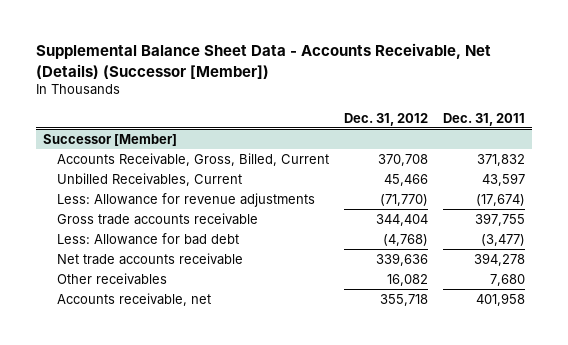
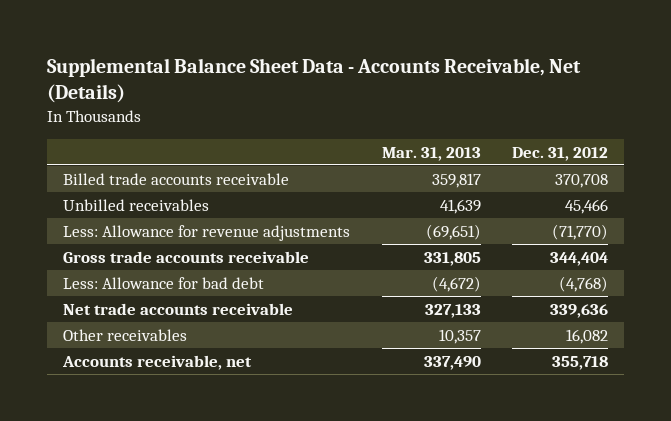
[35,43,491,79] Supplemental Balance Sheet Data - Accounts Receivable, Net (Details) (Successor [Member]) -> [46,57,581,104] Supplemental Balance Sheet Data - Accounts Receivable, Net (Details)
[442,112,525,126] Dec. 31, 2011 -> none
none -> [381,146,481,161] Mar. 31, 2013
[42,133,177,146] Successor [Member] -> none
[57,152,330,166] Accounts Receivable, Gross, Billed, Current -> [62,172,289,185] Billed trade accounts receivable
[57,172,243,186] Unbilled Receivables, Current -> [62,198,209,211] Unbilled receivables

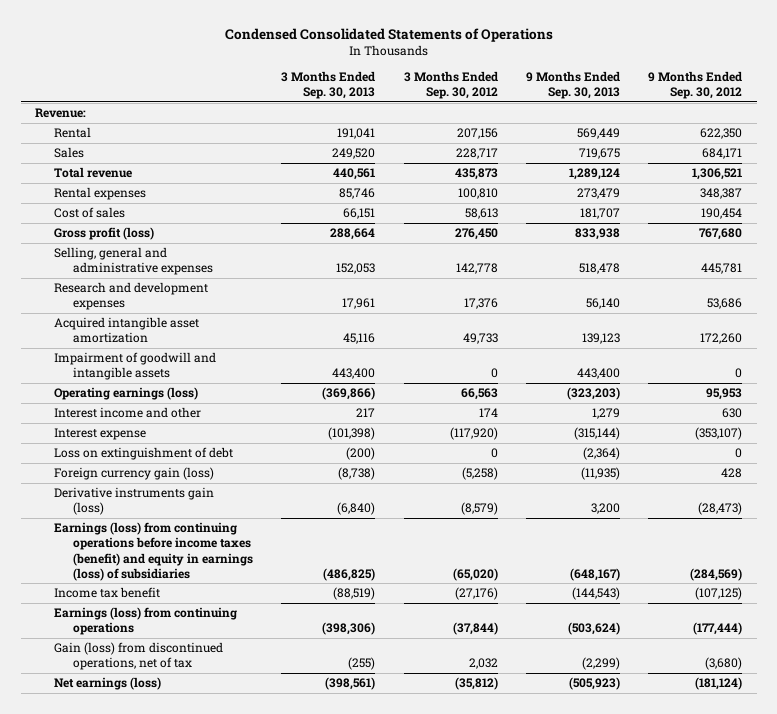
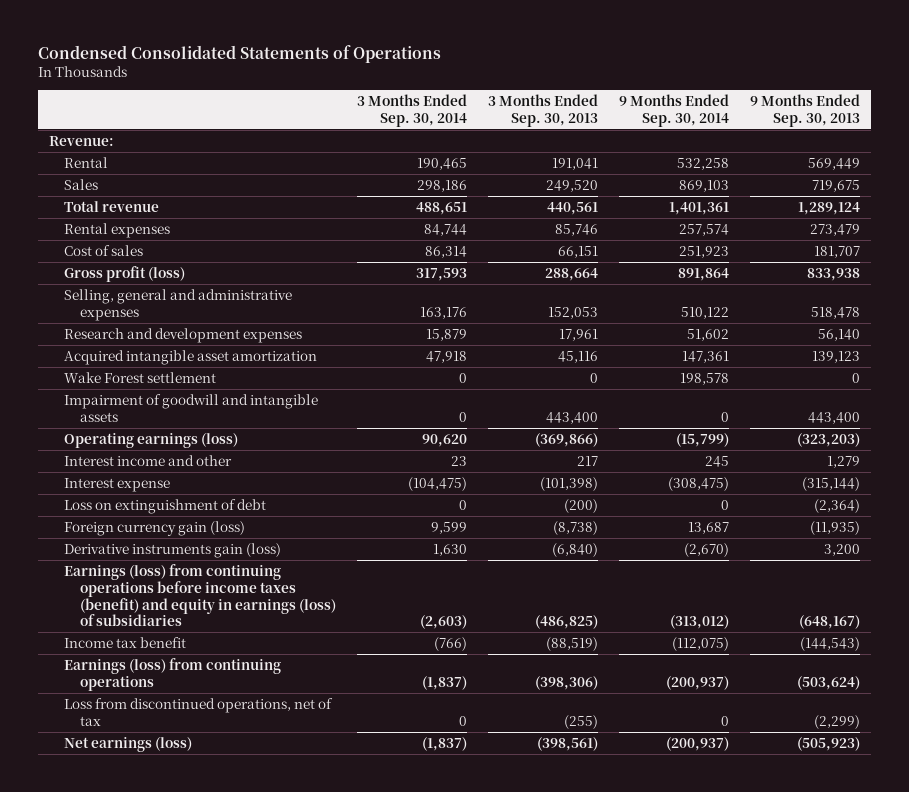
[403,71,498,100] 3 Months Ended Sep. 30, 2012 -> none
[648,71,743,100] 9 Months Ended Sep. 30, 2012 -> none
none -> [357,94,468,128] 3 Months Ended Sep. 30, 2014
none -> [619,94,730,128] 9 Months Ended Sep. 30, 2014
none -> [64,371,217,383] Wake Forest settlement
[53,642,223,671] Gain (loss) from discontinued operations, net of tax -> [64,697,334,726] Loss from discontinued operations, net of tax

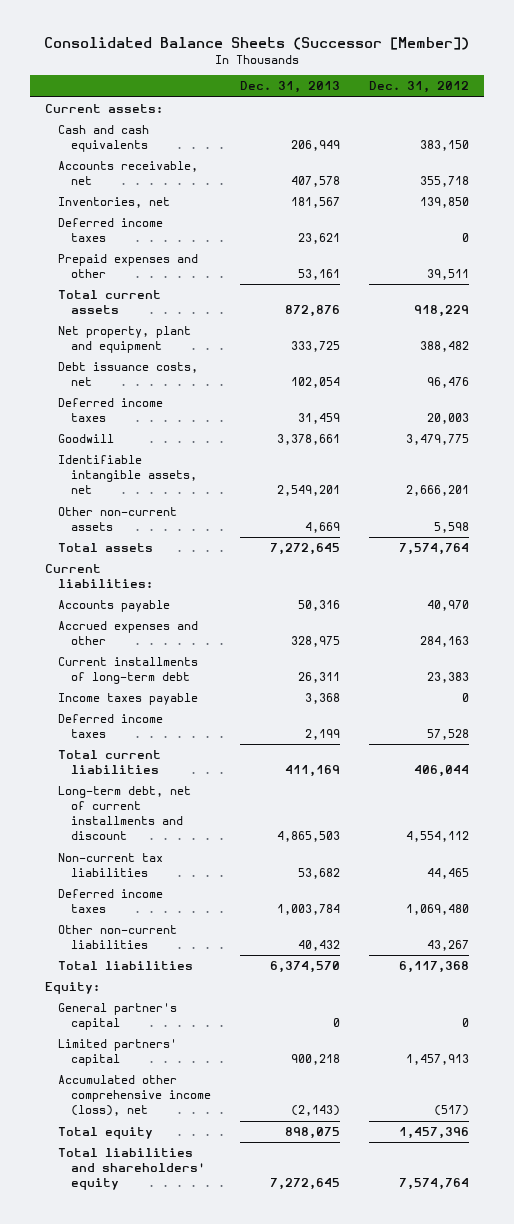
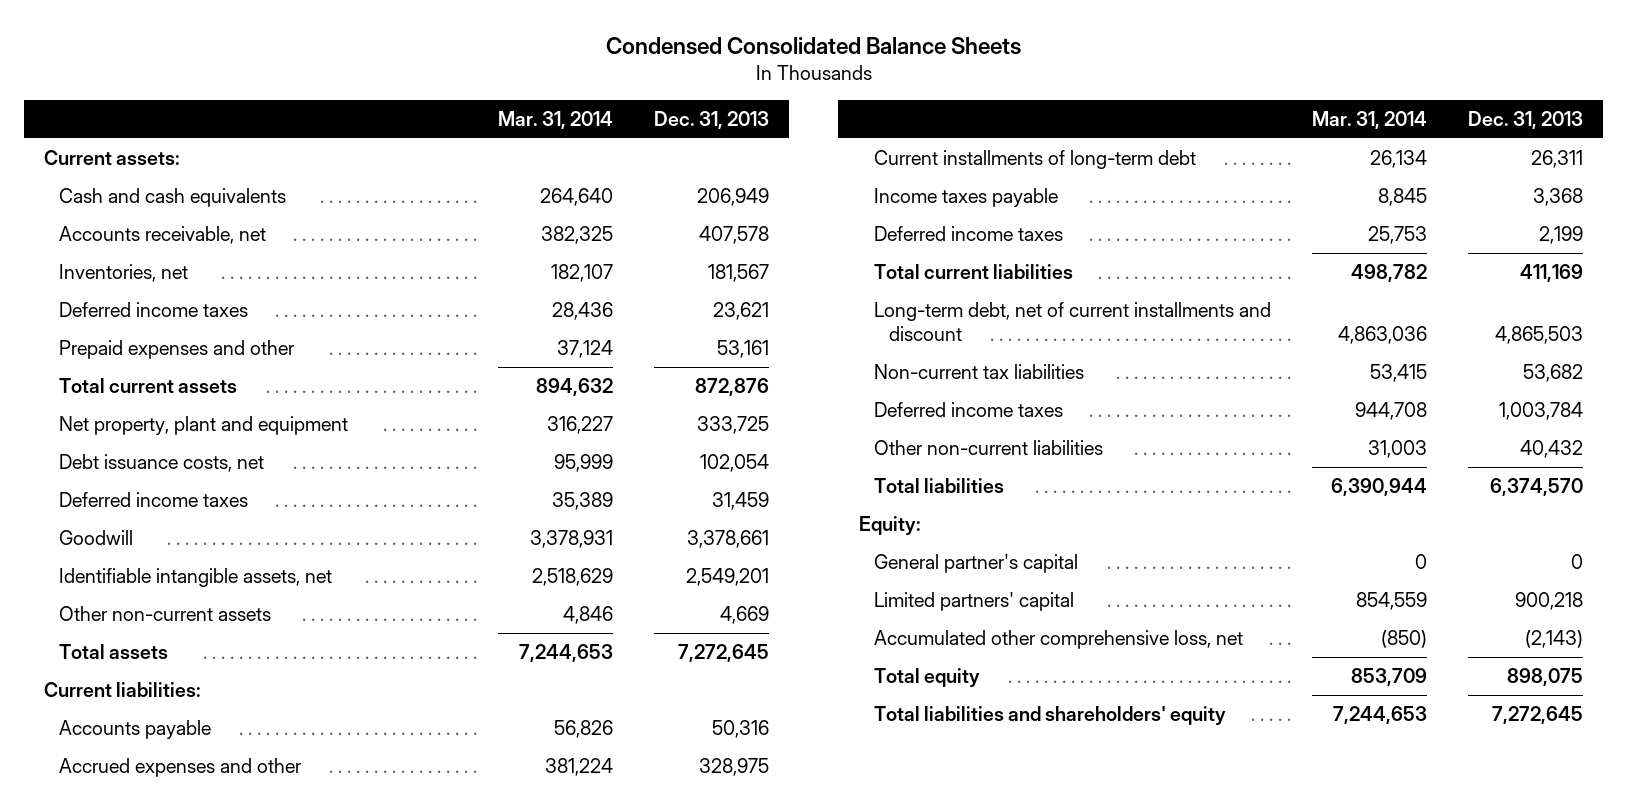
[44,37,470,51] Consolidated Balance Sheets (Successor [Member]) -> [605,37,1021,56] Condensed Consolidated Balance Sheets
[369,81,470,94] Dec. 31, 2012 -> none
none -> [497,110,613,129] Mar. 31, 2014
[57,1075,211,1117] Accumulated other comprehensive income (loss), net -> [873,630,1243,650] Accumulated other comprehensive loss, net

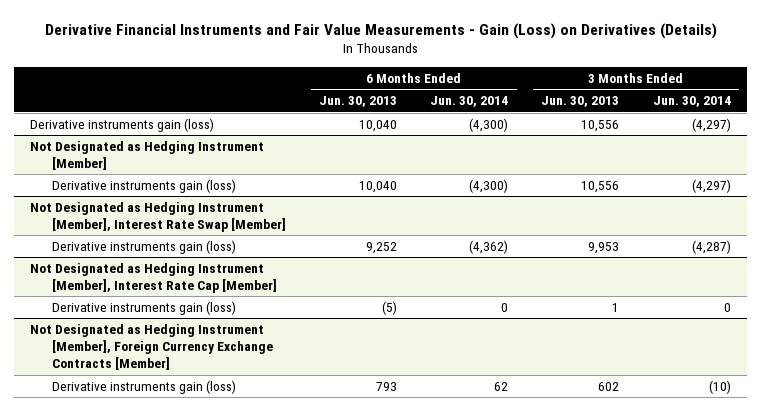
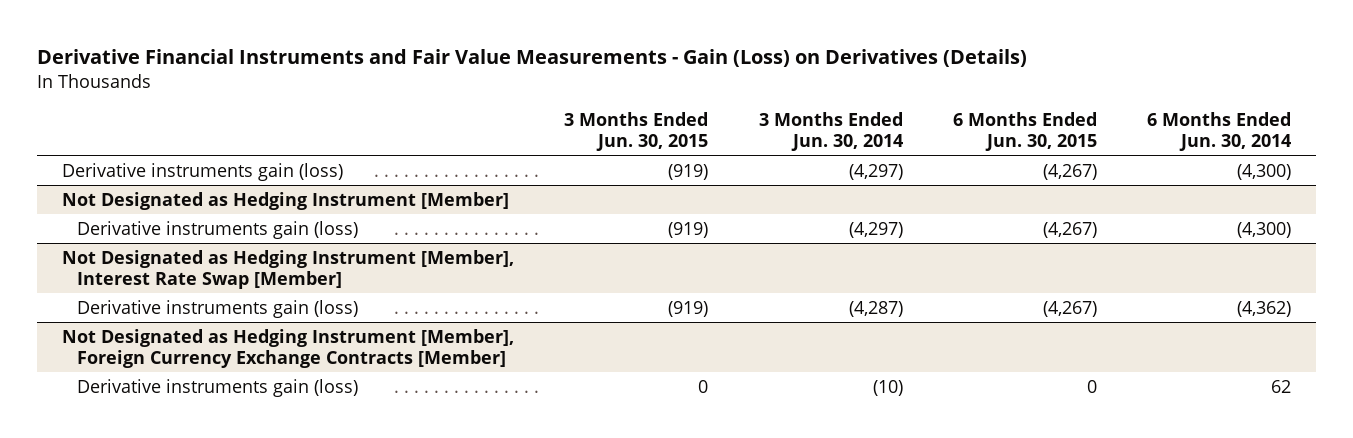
[318,96,397,108] Jun. 30, 2013 -> none
[541,96,620,108] Jun. 30, 2013 -> none
none -> [564,112,709,152] 3 Months Ended Jun. 30, 2015
none -> [952,112,1097,152] 6 Months Ended Jun. 30, 2015
[30,262,277,294] Not Designated as Hedging Instrument [Member], Interest Rate Cap [Member] -> none
[51,300,236,315] Derivative instruments gain (loss) -> none

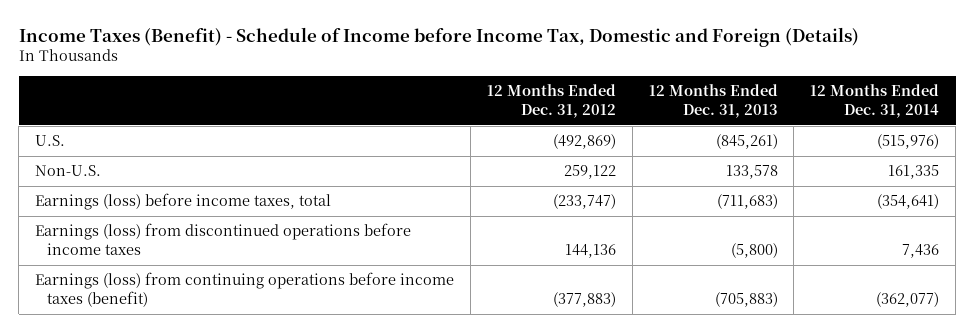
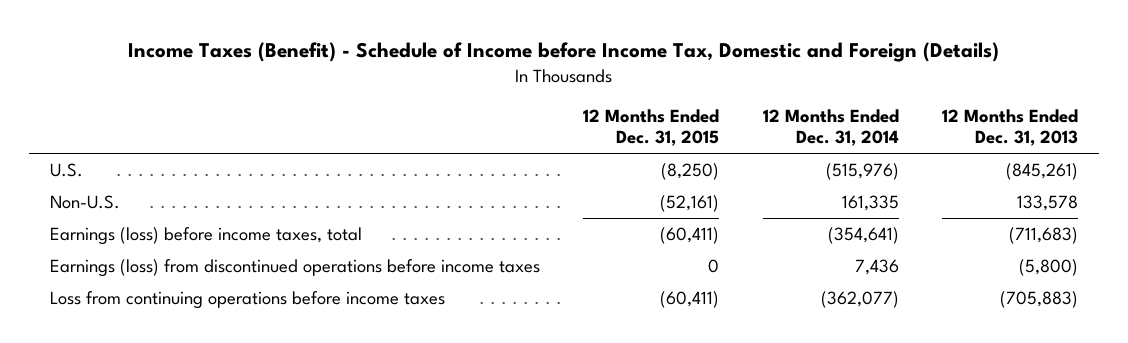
[486,84,616,119] 12 Months Ended Dec. 31, 2012 -> none
none -> [583,108,720,147] 12 Months Ended Dec. 31, 2015
[35,272,455,308] Earnings (loss) from continuing operations before income taxes (benefit) -> [50,291,446,310] Loss from continuing operations before income taxes

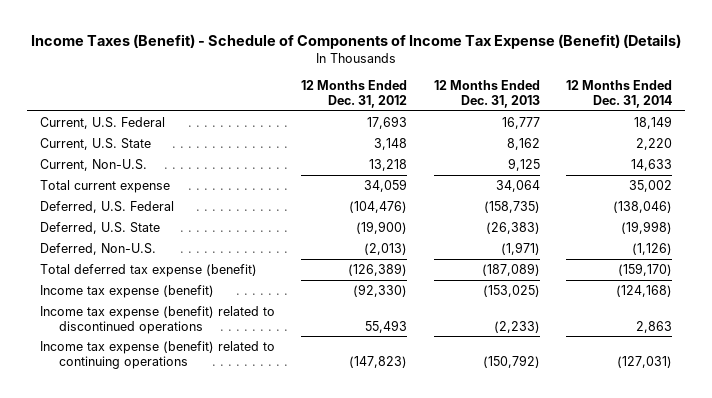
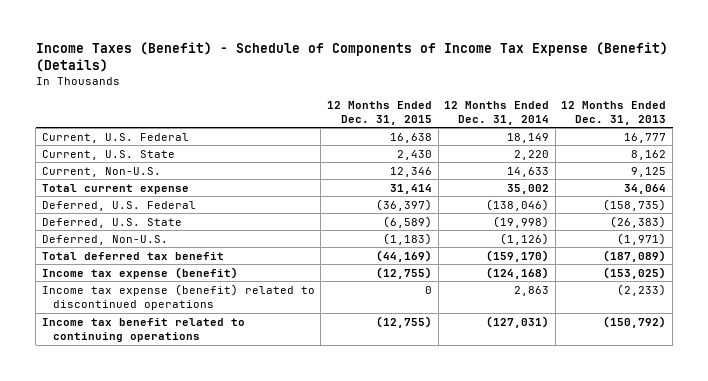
[301,80,408,108] 12 Months Ended Dec. 31, 2012 -> none
none -> [327,100,433,125] 12 Months Ended Dec. 31, 2015
[40,263,258,277] Total deferred tax expense (benefit) -> [41,251,224,260] Total deferred tax benefit
[40,340,276,369] Income tax expense (benefit) related to continuing operations -> [41,317,245,342] Income tax benefit related to continuing operations

